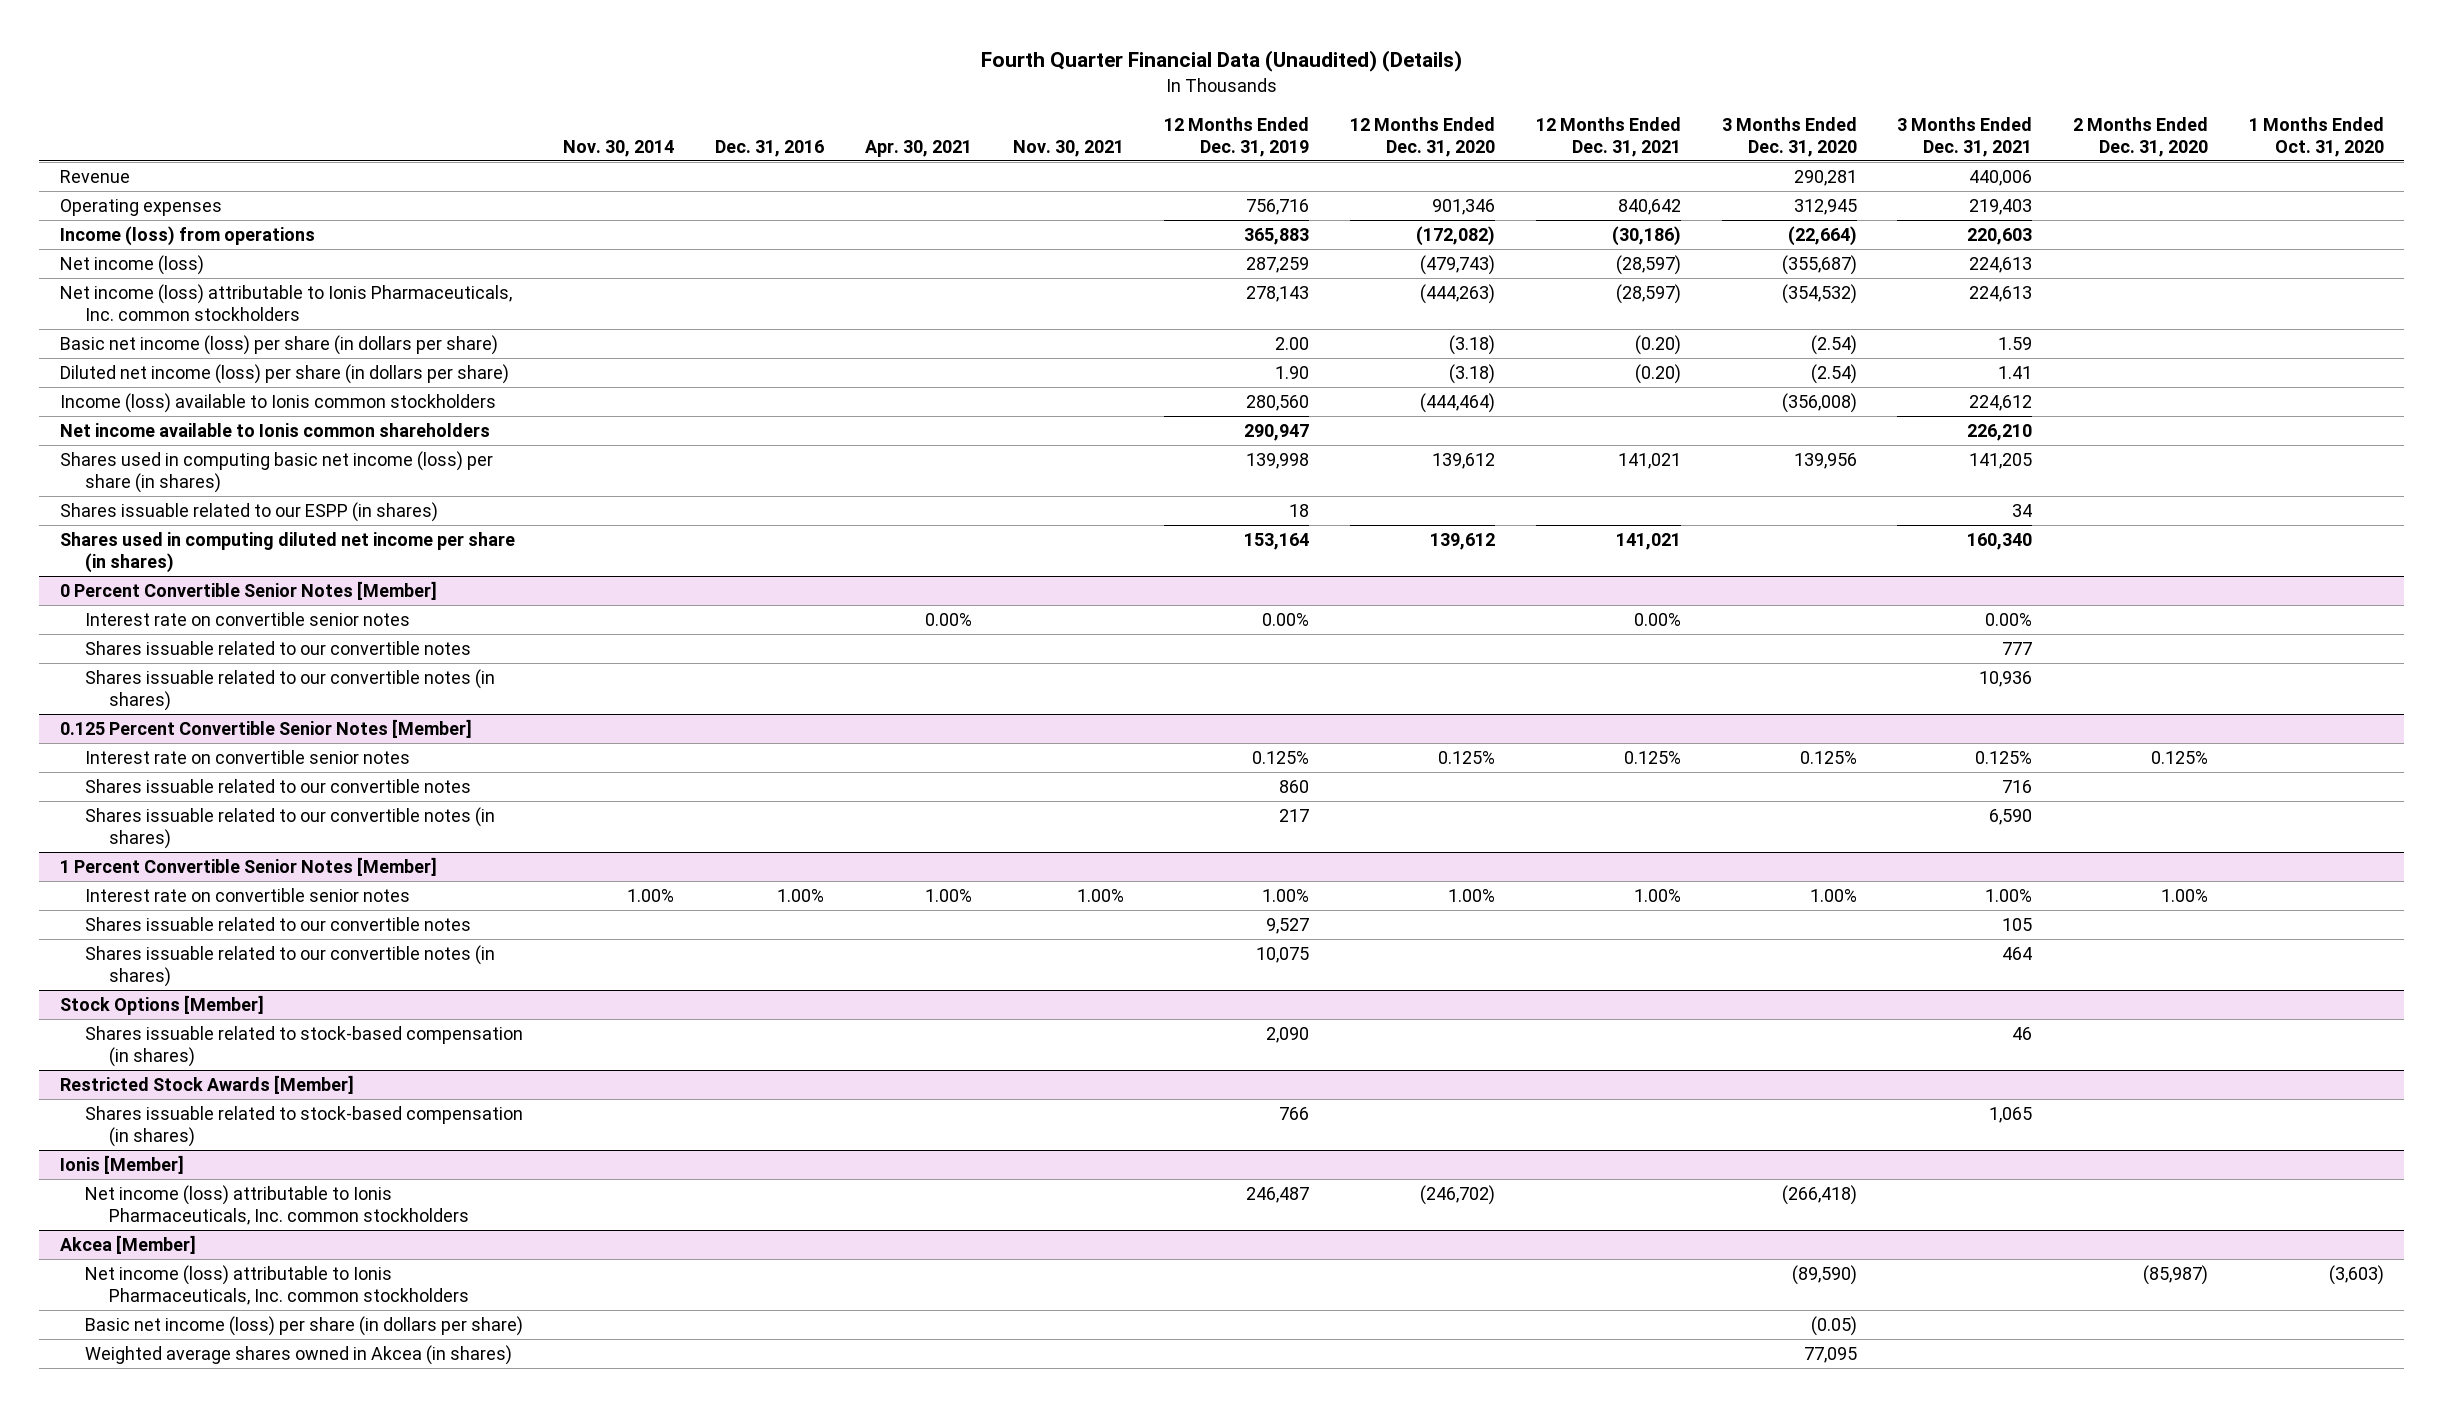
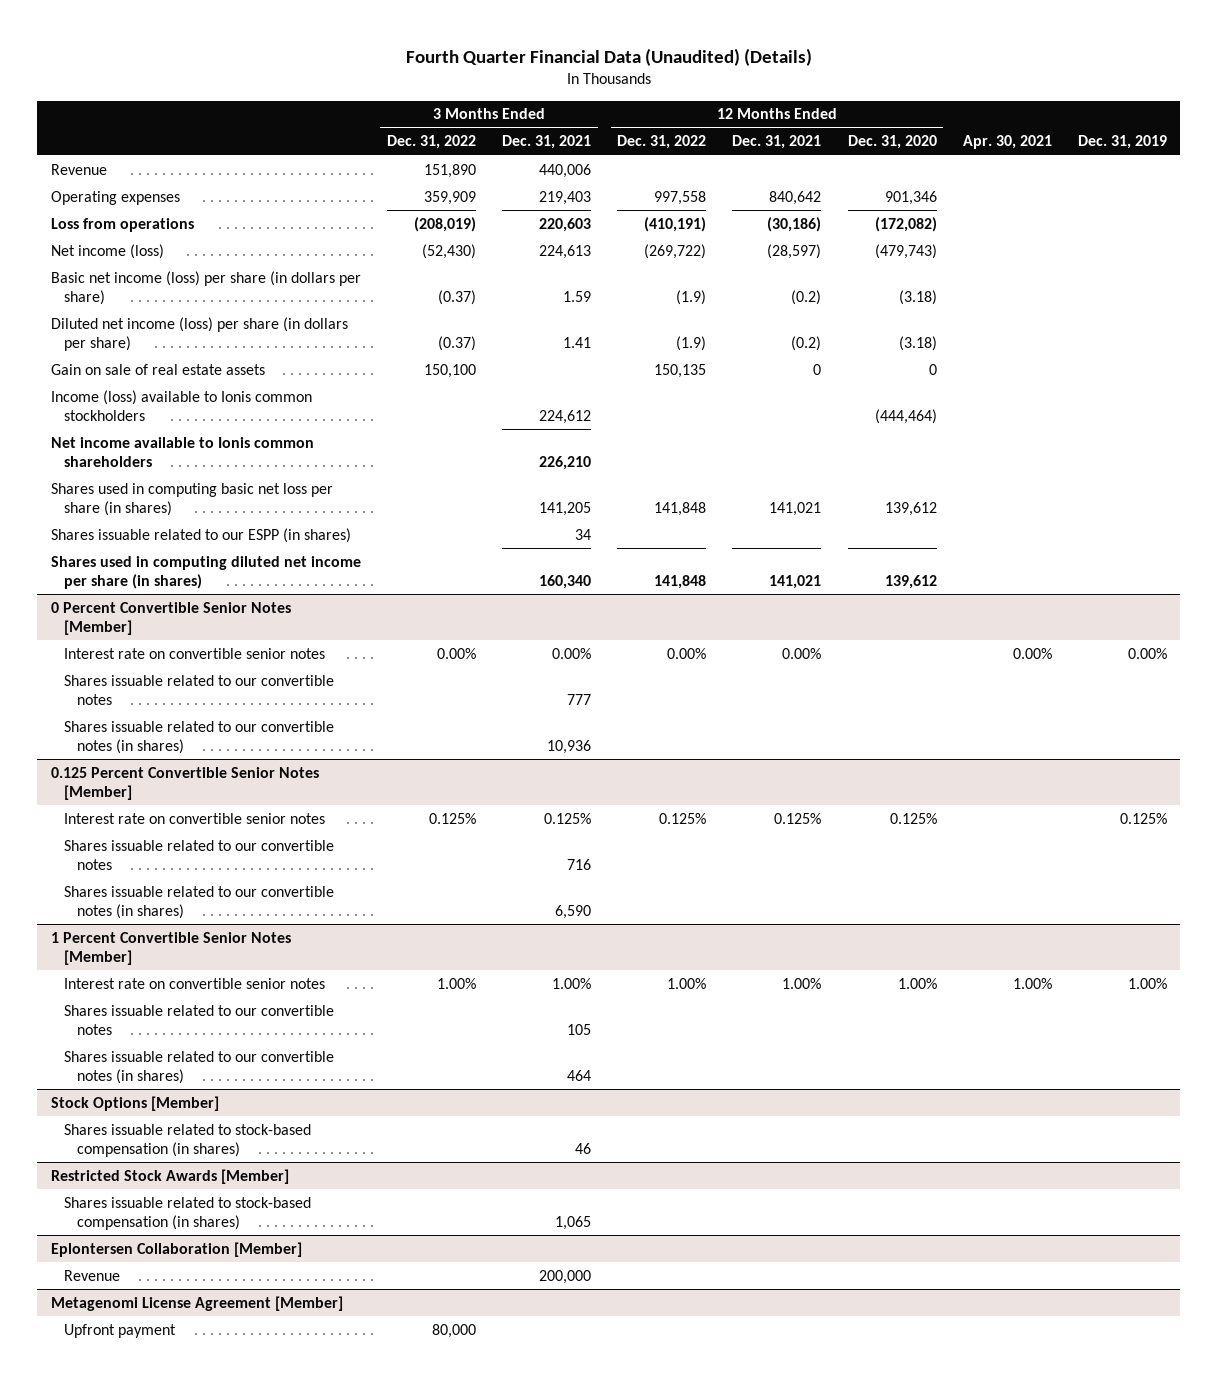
[563,139,675,157] Nov. 30, 2014 -> none
[715,139,825,157] Dec. 31, 2016 -> none
[1012,139,1124,157] Nov. 30, 2021 -> none
[1164,117,1310,157] 12 Months Ended Dec. 31, 2019 -> none
[1721,117,1857,157] 3 Months Ended Dec. 31, 2020 -> none
[2073,117,2209,157] 2 Months Ended Dec. 31, 2020 -> none
[2248,117,2384,157] 1 Months Ended Oct. 31, 2020 -> none
none -> [386,135,476,150] Dec. 31, 2022
none -> [617,135,707,150] Dec. 31, 2022
none -> [1078,135,1168,150] Dec. 31, 2019
[59,226,315,247] Income (loss) from operations -> [50,217,194,232] Loss from operations
[59,284,512,321] Net income (loss) attributable to Ionis Pharmaceuticals, Inc. common stockholders -> none
[1634,335,1681,356] (0.20) -> [791,289,822,305] (0.2)
[1634,364,1681,385] (0.20) -> [791,335,822,351] (0.2)
none -> [50,363,265,375] Gain on sale of real estate assets
[59,451,493,493] Shares used in computing basic net income (loss) per share (in shares) -> [50,482,333,516] Shares used in computing basic net loss per share (in shares)
[59,1155,184,1175] Ionis [Member] -> none
[84,1185,470,1225] Net income (loss) attributable to Ionis Pharmaceuticals, Inc. common stockholders -> none
[59,1235,196,1255] Akcea [Member] -> none
[84,1265,470,1305] Net income (loss) attributable to Ionis Pharmaceuticals, Inc. common stockholders -> none
[84,1316,523,1337] Basic net income (loss) per share (in dollars per share) -> none
[84,1345,512,1366] Weighted average shares owned in Akcea (in shares) -> none
none -> [50,1241,302,1257] Eplontersen Collaboration [Member]
none -> [63,1269,120,1281] Revenue
none -> [50,1295,343,1311] Metagenomi License Agreement [Member]
none -> [63,1323,176,1338] Upfront payment

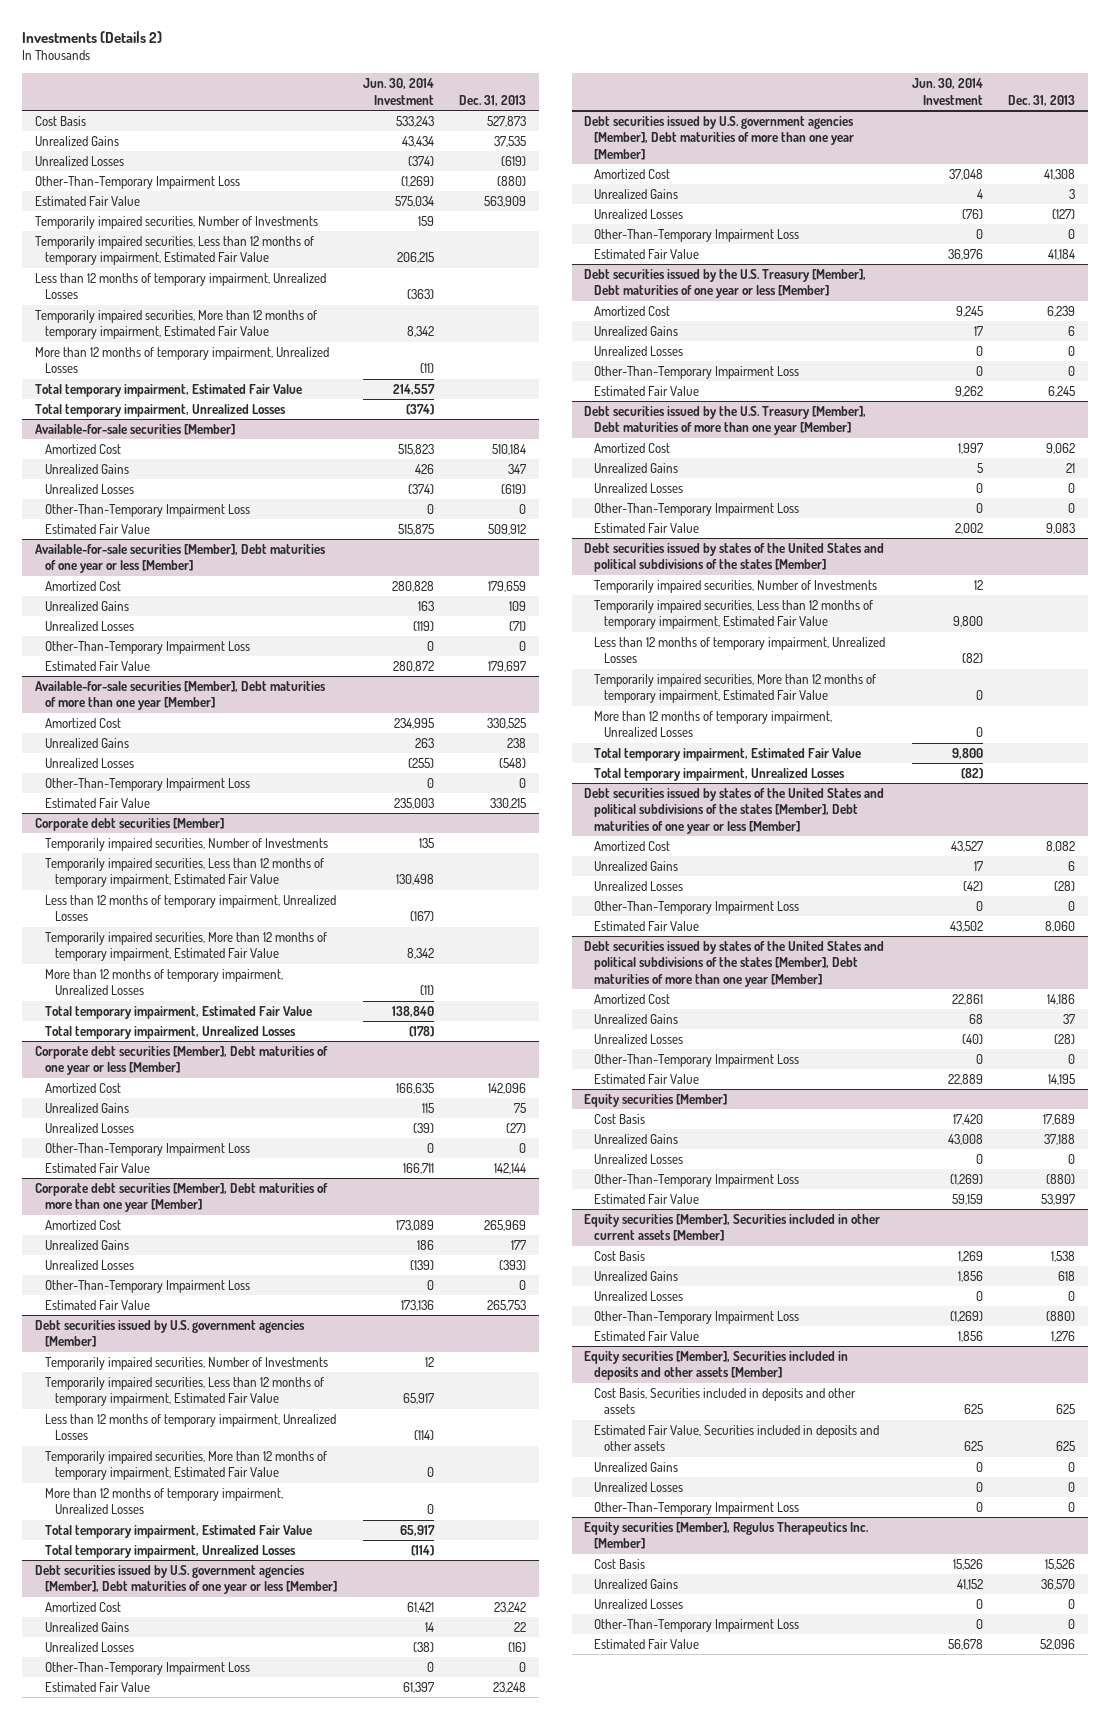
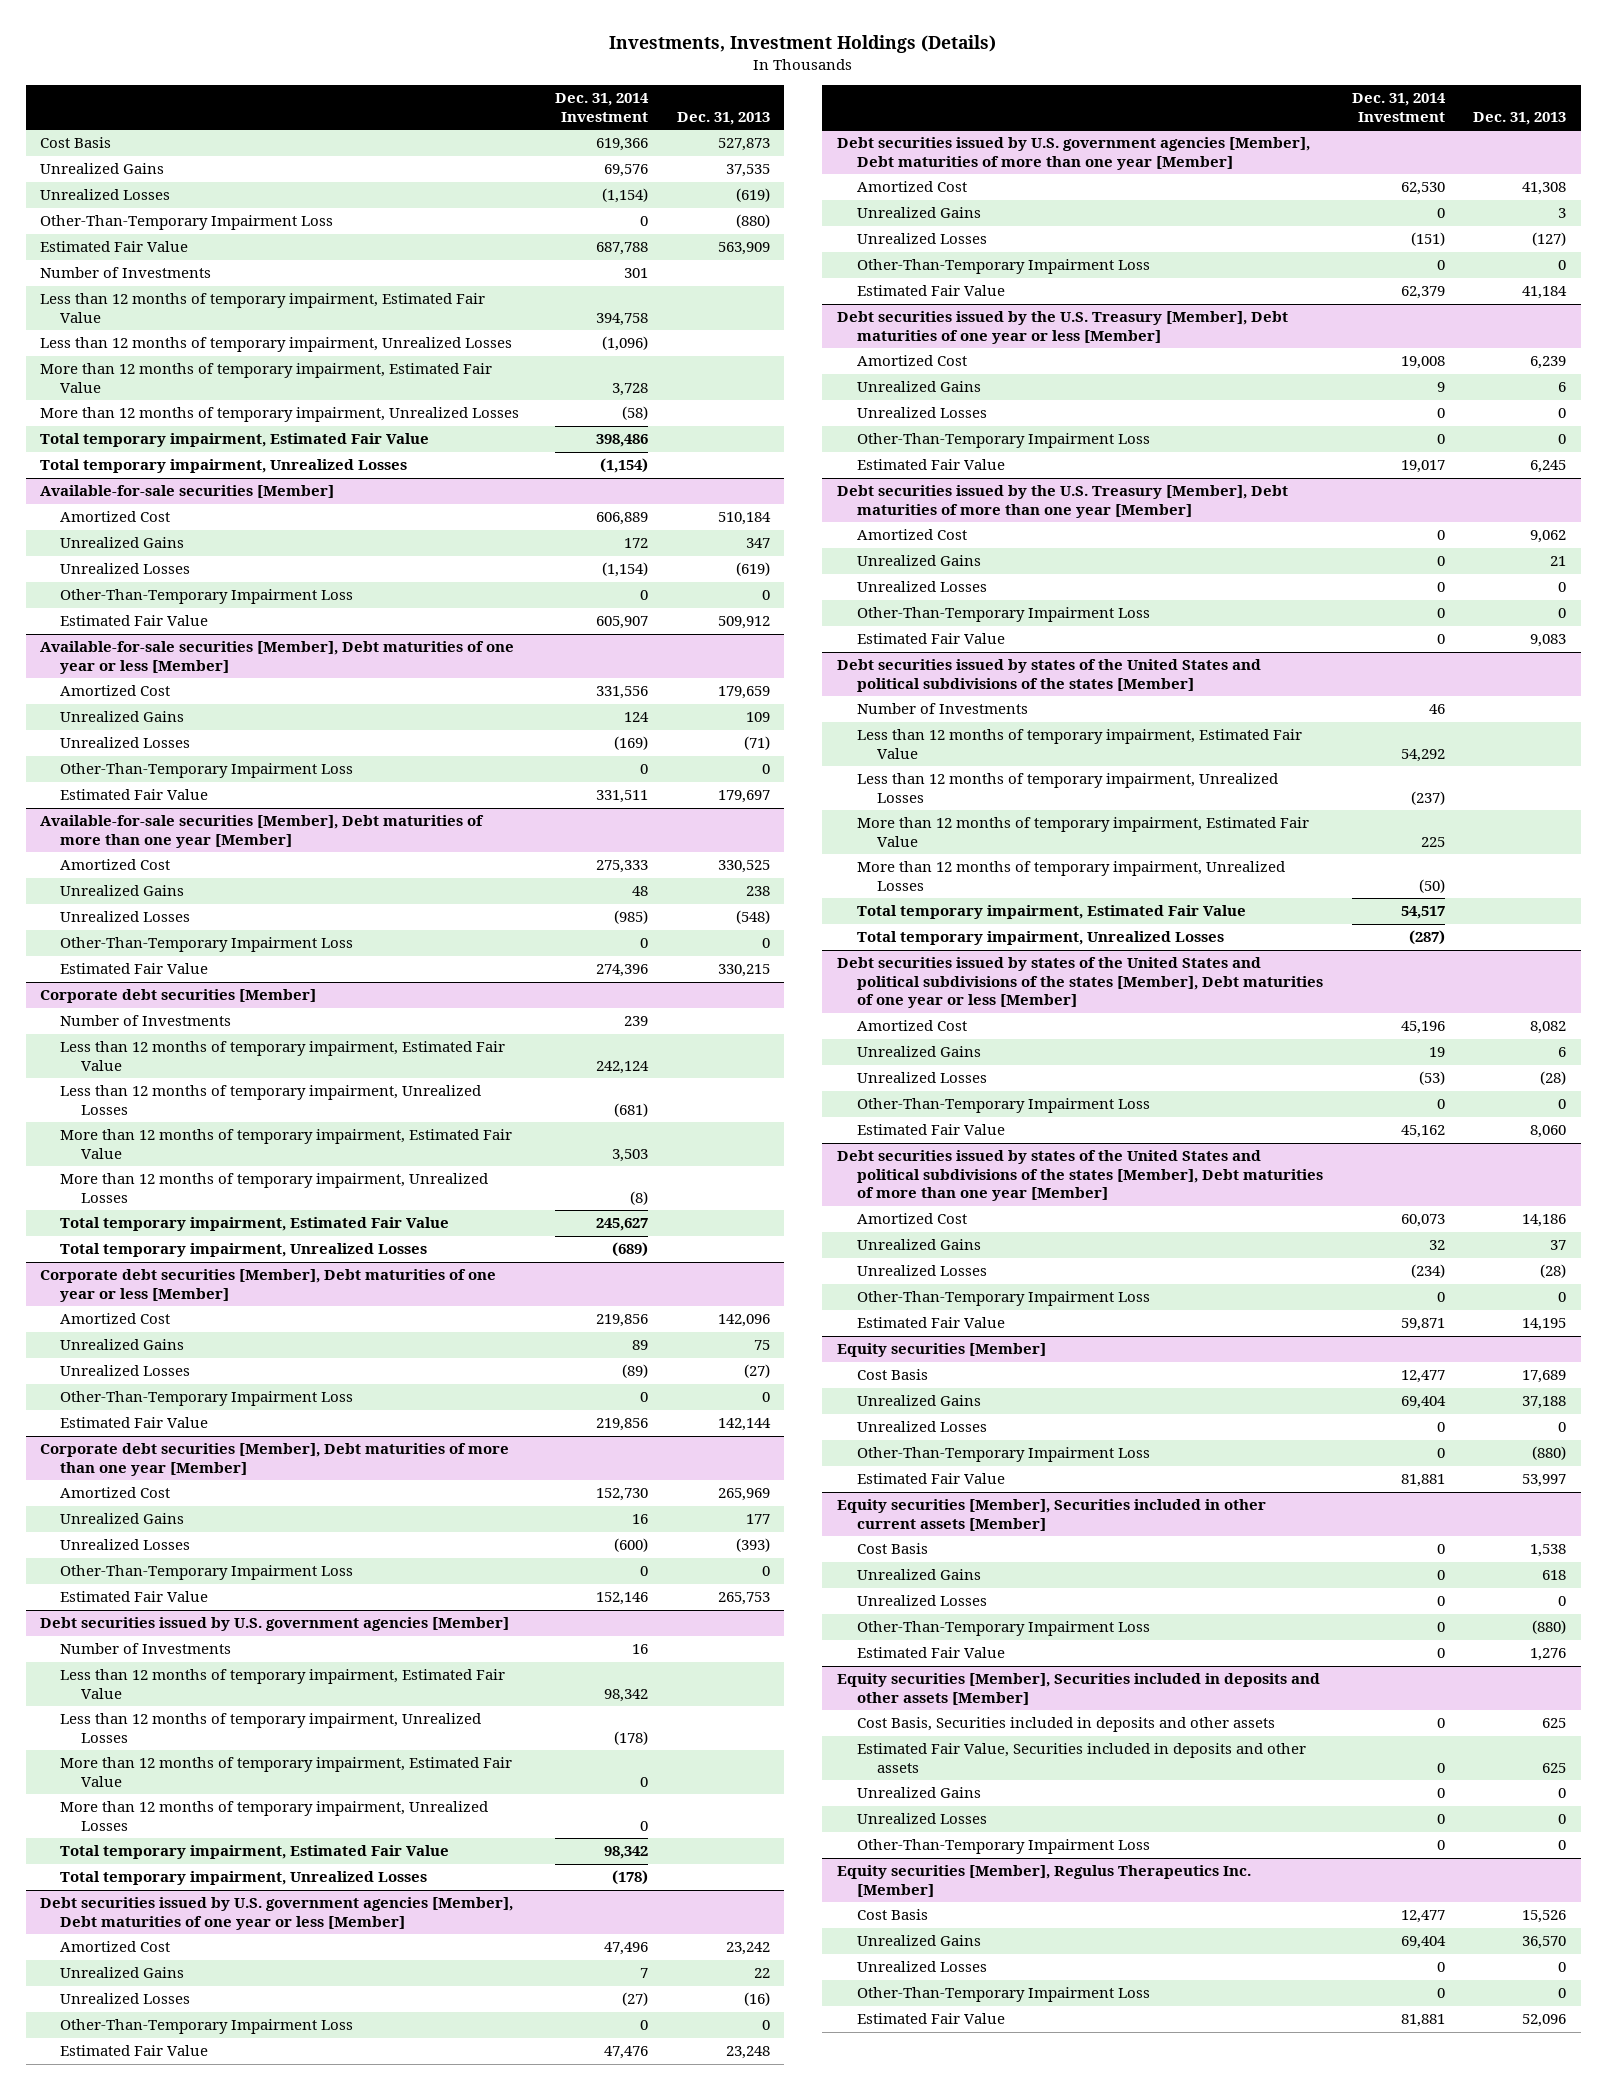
[22,30,163,43] Investments (Details 2) -> [609,35,997,54] Investments, Investment Holdings (Details)
[362,78,434,105] Jun. 30, 2014 Investment -> none
none -> [555,93,650,122] Dec. 31, 2014 Investment
[35,215,319,229] Temporarily impaired securities, Number of Investments -> [39,267,211,279] Number of Investments
[35,235,315,266] Temporarily impaired securities, Less than 12 months of temporary impairment, Estimated Fair Value -> [39,293,485,323] Less than 12 months of temporary impairment, Estimated Fair Value
[35,309,318,340] Temporarily impaired securities, More than 12 months of temporary impairment, Estimated Fair Value -> [39,363,492,393] More than 12 months of temporary impairment, Estimated Fair Value
[45,837,329,851] Temporarily impaired securities, Number of Investments -> [60,1015,232,1027] Number of Investments
[45,857,325,888] Temporarily impaired securities, Less than 12 months of temporary impairment, Estimated Fair Value -> [60,1041,506,1071] Less than 12 months of temporary impairment, Estimated Fair Value
[45,931,328,962] Temporarily impaired securities, More than 12 months of temporary impairment, Estimated Fair Value -> [60,1129,513,1159] More than 12 months of temporary impairment, Estimated Fair Value
[45,1356,329,1370] Temporarily impaired securities, Number of Investments -> [60,1643,232,1655] Number of Investments
[45,1376,325,1407] Temporarily impaired securities, Less than 12 months of temporary impairment, Estimated Fair Value -> [60,1669,506,1699] Less than 12 months of temporary impairment, Estimated Fair Value
[45,1450,328,1481] Temporarily impaired securities, More than 12 months of temporary impairment, Estimated Fair Value -> [60,1757,513,1787] More than 12 months of temporary impairment, Estimated Fair Value
[594,579,878,593] Temporarily impaired securities, Number of Investments -> [856,703,1028,715] Number of Investments
[594,599,874,630] Temporarily impaired securities, Less than 12 months of temporary impairment, Estimated Fair Value -> [856,729,1302,759] Less than 12 months of temporary impairment, Estimated Fair Value
[594,673,877,704] Temporarily impaired securities, More than 12 months of temporary impairment, Estimated Fair Value -> [856,817,1309,847] More than 12 months of temporary impairment, Estimated Fair Value

